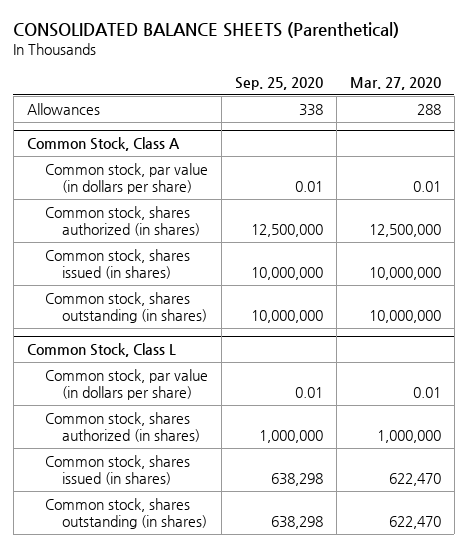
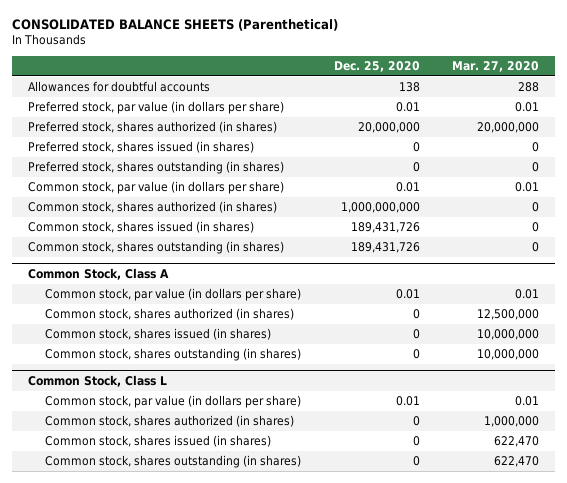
[234,76,323,90] Sep. 25, 2020 -> none
none -> [333,60,420,72] Dec. 25, 2020
[26,102,100,115] Allowances -> [27,81,210,93] Allowances for doubtful accounts
none -> [27,101,284,115] Preferred stock, par value (in dollars per share)
none -> [27,121,277,134] Preferred stock, shares authorized (in shares)
none -> [27,141,254,154] Preferred stock, shares issued (in shares)
none -> [27,161,284,175] Preferred stock, shares outstanding (in shares)
none -> [27,181,284,195] Common stock, par value (in dollars per share)
none -> [27,201,277,214] Common stock, shares authorized (in shares)
none -> [27,221,254,234] Common stock, shares issued (in shares)
none -> [27,241,284,255] Common stock, shares outstanding (in shares)

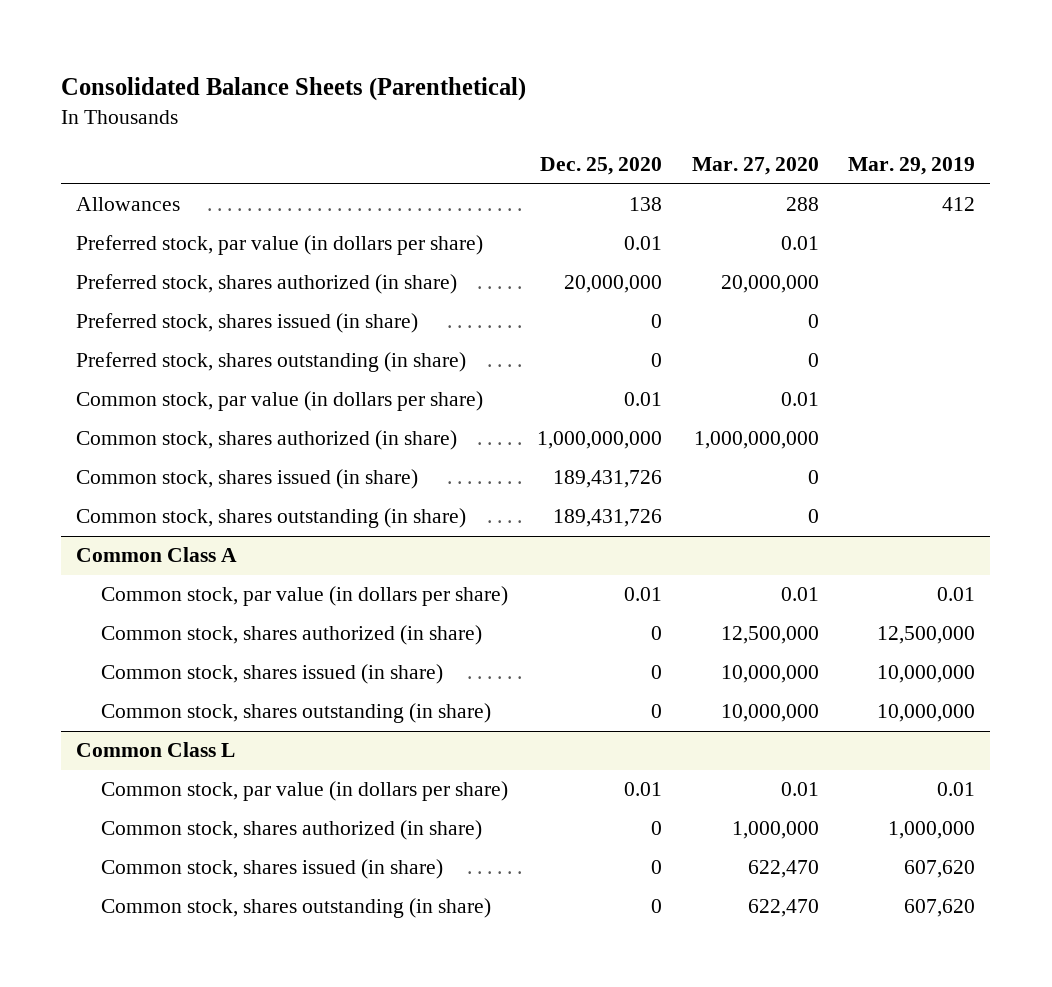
[11,19,338,32] CONSOLIDATED BALANCE SHEETS (Parenthetical) -> [61,76,527,101] Consolidated Balance Sheets (Parenthetical)
none -> [848,157,976,176] Mar. 29, 2019
[27,81,210,93] Allowances for doubtful accounts -> [76,197,181,212] Allowances
[27,121,277,134] Preferred stock, shares authorized (in shares) -> [76,274,458,295] Preferred stock, shares authorized (in share)
[27,141,254,154] Preferred stock, shares issued (in shares) -> [76,313,419,334] Preferred stock, shares issued (in share)
[27,161,284,175] Preferred stock, shares outstanding (in shares) -> [76,352,467,373] Preferred stock, shares outstanding (in share)
[27,201,277,214] Common stock, shares authorized (in shares) -> [76,430,458,451] Common stock, shares authorized (in share)
[532,202,540,213] 0 -> [693,431,819,450] 1,000,000,000
[27,221,254,234] Common stock, shares issued (in shares) -> [76,469,419,490] Common stock, shares issued (in share)
[27,241,284,255] Common stock, shares outstanding (in shares) -> [76,508,467,529] Common stock, shares outstanding (in share)
[27,267,169,280] Common Stock, Class A -> [76,547,238,563] Common Class A
[45,308,295,321] Common stock, shares authorized (in shares) -> [100,625,482,646] Common stock, shares authorized (in share)
[45,328,272,341] Common stock, shares issued (in shares) -> [100,664,443,685] Common stock, shares issued (in share)
[45,348,302,362] Common stock, shares outstanding (in shares) -> [100,703,491,724] Common stock, shares outstanding (in share)
[27,374,167,387] Common Stock, Class L -> [76,742,236,758] Common Class L
[45,415,295,428] Common stock, shares authorized (in shares) -> [100,820,482,841] Common stock, shares authorized (in share)
[45,435,272,448] Common stock, shares issued (in shares) -> [100,859,443,880] Common stock, shares issued (in share)
[45,455,302,469] Common stock, shares outstanding (in shares) -> [100,898,491,919] Common stock, shares outstanding (in share)

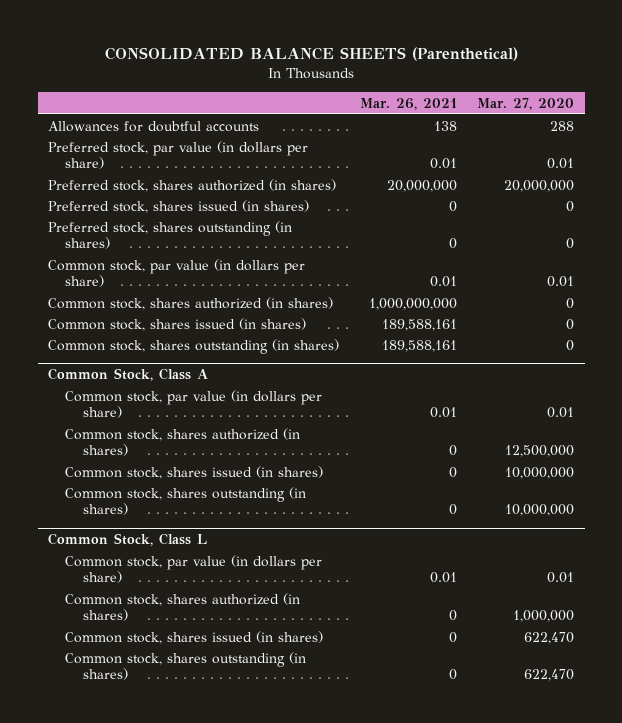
[61,76,527,101] Consolidated Balance Sheets (Parenthetical) -> [105,47,519,62] CONSOLIDATED BALANCE SHEETS (Parenthetical)
[540,157,663,176] Dec. 25, 2020 -> none
[848,157,976,176] Mar. 29, 2019 -> none
none -> [359,97,457,110] Mar. 26, 2021
[76,197,181,212] Allowances -> [47,120,259,132] Allowances for doubtful accounts
[76,274,458,295] Preferred stock, shares authorized (in share) -> [47,178,336,192] Preferred stock, shares authorized (in shares)
[76,313,419,334] Preferred stock, shares issued (in share) -> [47,199,309,213] Preferred stock, shares issued (in shares)
[76,352,467,373] Preferred stock, shares outstanding (in share) -> [47,220,292,250] Preferred stock, shares outstanding (in shares)
[76,430,458,451] Common stock, shares authorized (in share) -> [47,296,333,310] Common stock, shares authorized (in shares)
[693,431,819,450] 1,000,000,000 -> [566,297,575,309] 0
[76,469,419,490] Common stock, shares issued (in share) -> [47,317,306,331] Common stock, shares issued (in shares)
[76,508,467,529] Common stock, shares outstanding (in share) -> [47,338,339,354] Common stock, shares outstanding (in shares)
[76,547,238,563] Common Class A -> [47,367,208,381] Common Stock, Class A
[100,625,482,646] Common stock, shares authorized (in share) -> [65,427,301,457] Common stock, shares authorized (in shares)
[100,664,443,685] Common stock, shares issued (in share) -> [65,465,324,479] Common stock, shares issued (in shares)
[100,703,491,724] Common stock, shares outstanding (in share) -> [65,486,307,516] Common stock, shares outstanding (in shares)
[76,742,236,758] Common Class L -> [47,532,207,546] Common Stock, Class L
[100,820,482,841] Common stock, shares authorized (in share) -> [65,592,301,622] Common stock, shares authorized (in shares)
[100,859,443,880] Common stock, shares issued (in share) -> [65,630,324,644] Common stock, shares issued (in shares)
[100,898,491,919] Common stock, shares outstanding (in share) -> [65,651,307,681] Common stock, shares outstanding (in shares)

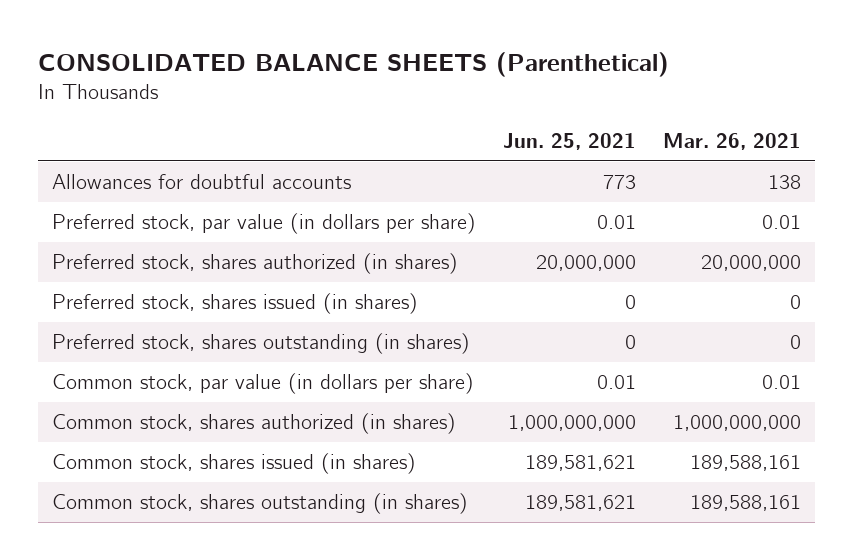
[477,97,575,110] Mar. 27, 2020 -> none
none -> [502,132,636,150] Jun. 25, 2021
[47,367,208,381] Common Stock, Class A -> none
[65,389,323,419] Common stock, par value (in dollars per share) -> none
[65,427,301,457] Common stock, shares authorized (in shares) -> none
[65,465,324,479] Common stock, shares issued (in shares) -> none
[65,486,307,516] Common stock, shares outstanding (in shares) -> none
[47,532,207,546] Common Stock, Class L -> none
[65,554,323,584] Common stock, par value (in dollars per share) -> none
[65,592,301,622] Common stock, shares authorized (in shares) -> none
[65,630,324,644] Common stock, shares issued (in shares) -> none
[65,651,307,681] Common stock, shares outstanding (in shares) -> none

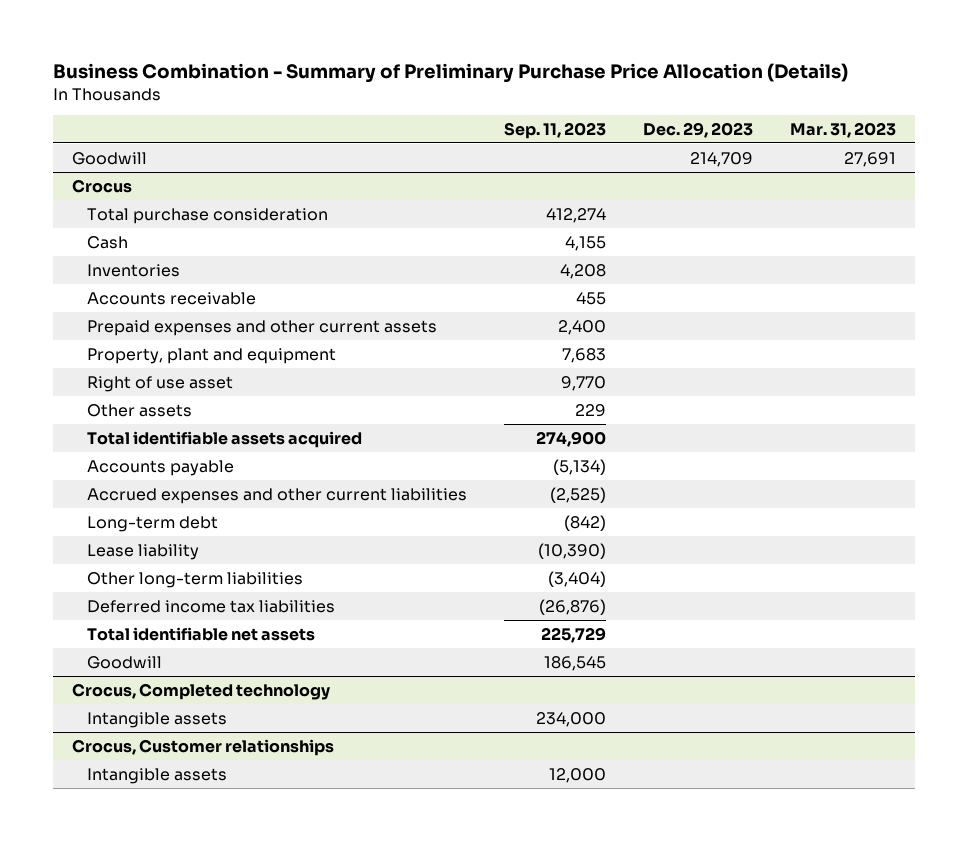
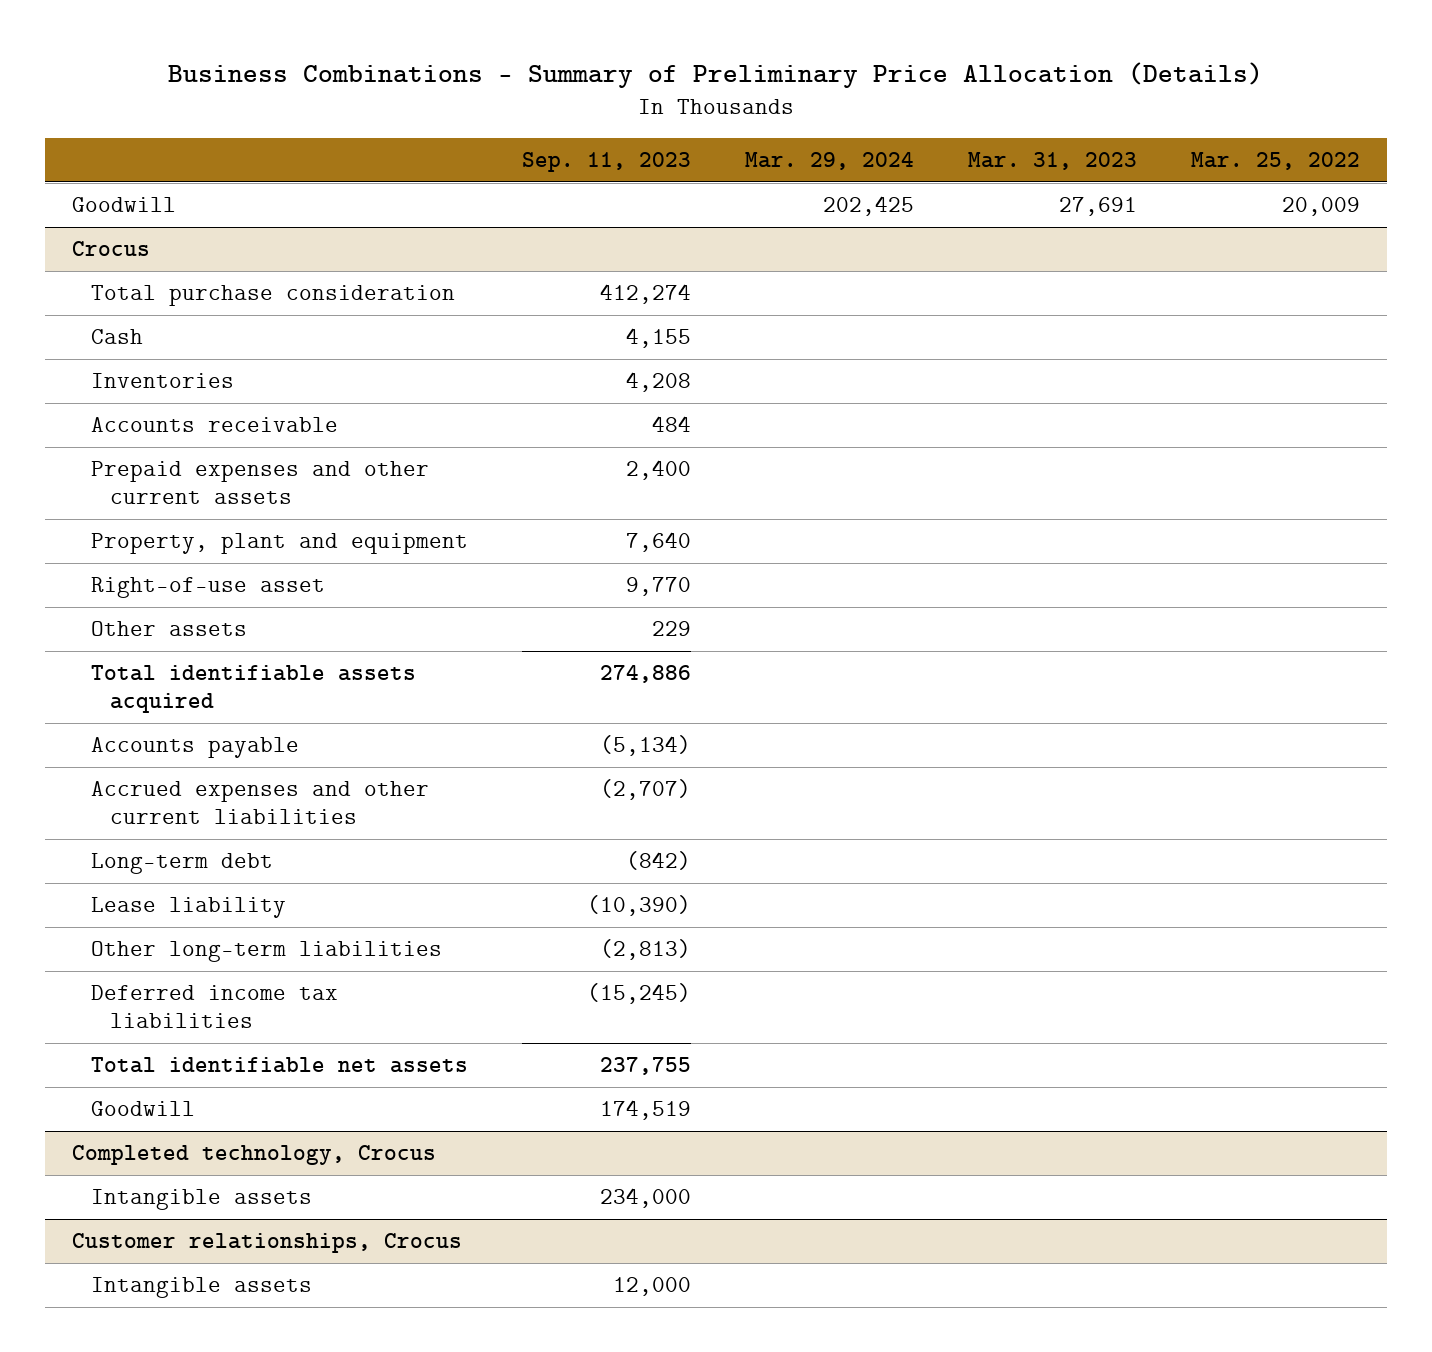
[53,63,849,84] Business Combination - Summary of Preliminary Purchase Price Allocation (Details) -> [168,61,1264,88] Business Combinations - Summary of Preliminary Price Allocation (Details)
[643,122,754,139] Dec. 29, 2023 -> none
none -> [745,151,915,170] Mar. 29, 2024
none -> [1191,151,1361,170] Mar. 25, 2022
[576,291,607,305] 455 -> [651,416,691,433] 484
[562,347,607,363] 7,683 -> [625,532,691,553] 7,640
[86,375,233,392] Right of use asset -> [90,577,325,599] Right-of-use asset
[536,430,607,447] 274,900 -> [599,665,691,684] 274,886
[550,486,607,503] (2,525) -> [599,779,691,801] (2,707)
[548,570,607,587] (3,404) -> [599,939,691,961] (2,813)
[539,598,607,615] (26,876) -> [586,983,691,1005] (15,245)
[541,626,607,643] 225,729 -> [599,1057,691,1076] 237,755
[544,655,607,671] 186,545 -> [599,1100,691,1121] 174,519
[71,682,330,700] Crocus, Completed technology -> [71,1145,436,1166] Completed technology, Crocus
[71,738,334,756] Crocus, Customer relationships -> [71,1233,462,1254] Customer relationships, Crocus

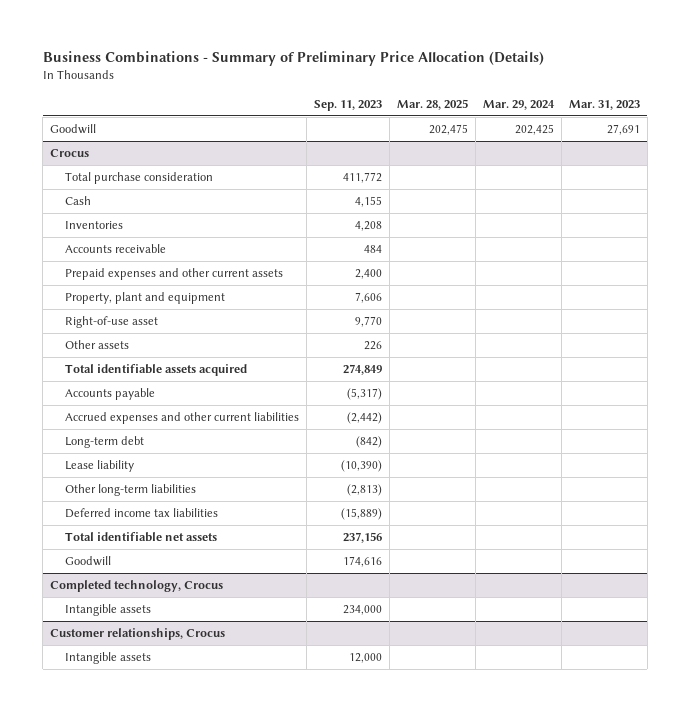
[1191,151,1361,170] Mar. 25, 2022 -> none
none -> [396,98,468,110] Mar. 28, 2025
[599,284,691,305] 412,274 -> [342,172,382,184] 411,772
[625,532,691,553] 7,640 -> [354,292,382,304] 7,606
[651,621,691,637] 229 -> [363,341,382,351] 226
[599,665,691,684] 274,886 -> [342,364,382,376] 274,849
[599,735,691,757] (5,134) -> [346,388,382,401] (5,317)
[599,779,691,801] (2,707) -> [346,412,382,425] (2,442)
[586,983,691,1005] (15,245) -> [340,508,382,521] (15,889)
[599,1057,691,1076] 237,755 -> [342,532,382,544] 237,156
[599,1100,691,1121] 174,519 -> [342,556,382,568] 174,616

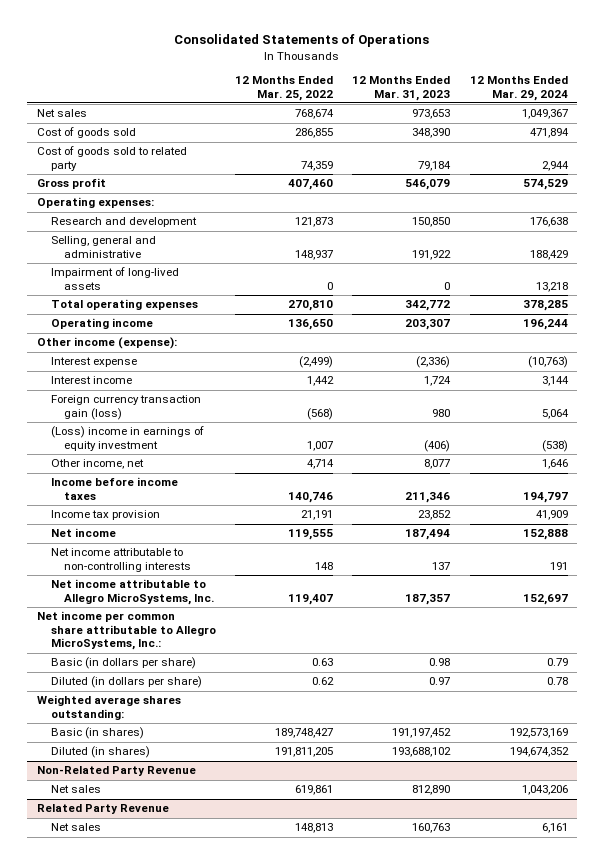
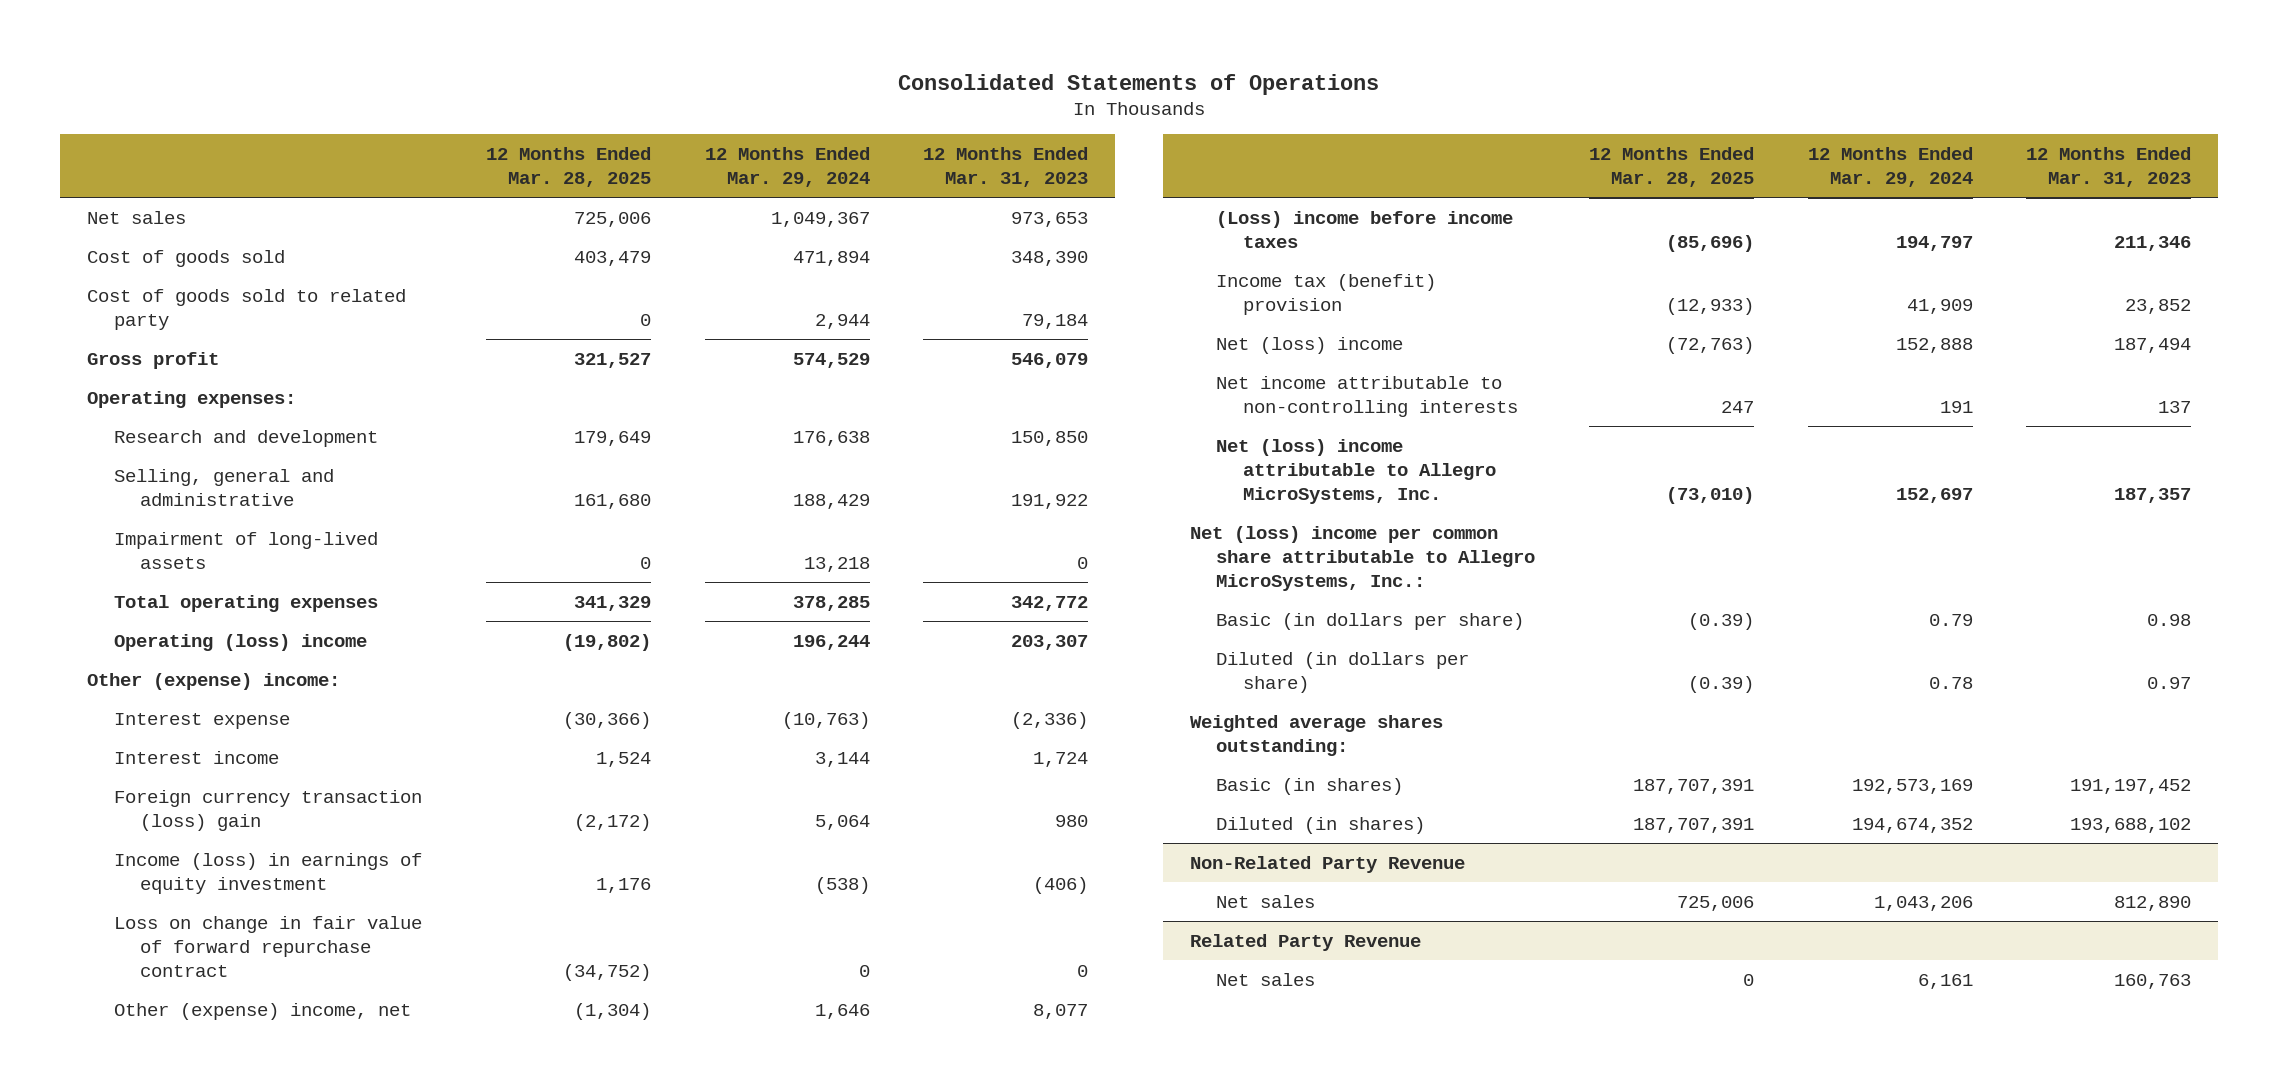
[234,76,333,101] 12 Months Ended Mar. 25, 2022 -> none
none -> [486,146,652,188] 12 Months Ended Mar. 28, 2025
[50,318,153,330] Operating income -> [113,633,367,651] Operating (loss) income
[36,337,177,350] Other income (expense): -> [86,672,340,690] Other (expense) income:
[50,395,201,420] Foreign currency transaction gain (loss) -> [113,789,422,832] Foreign currency transaction (loss) gain
[50,426,204,451] (Loss) income in earnings of equity investment -> [113,852,422,895] Income (loss) in earnings of equity investment
none -> [113,915,422,978] Loss on change in fair value of forward repurchase contract
[50,459,144,470] Other income, net -> [113,1002,411,1020] Other (expense) income, net
[50,477,178,500] Income before income taxes -> [1216,210,1514,249] (Loss) income before income taxes
[50,510,160,521] Income tax provision -> [1216,273,1437,316] Income tax (benefit) provision
[50,528,116,538] Net income -> [1216,336,1404,354] Net (loss) income
[50,579,215,605] Net income attributable to Allegro MicroSystems, Inc. -> [1216,438,1496,505] Net (loss) income attributable to Allegro MicroSystems, Inc.
[36,611,216,651] Net income per common share attributable to Allegro MicroSystems, Inc.: -> [1189,525,1536,592] Net (loss) income per common share attributable to Allegro MicroSystems, Inc.:

